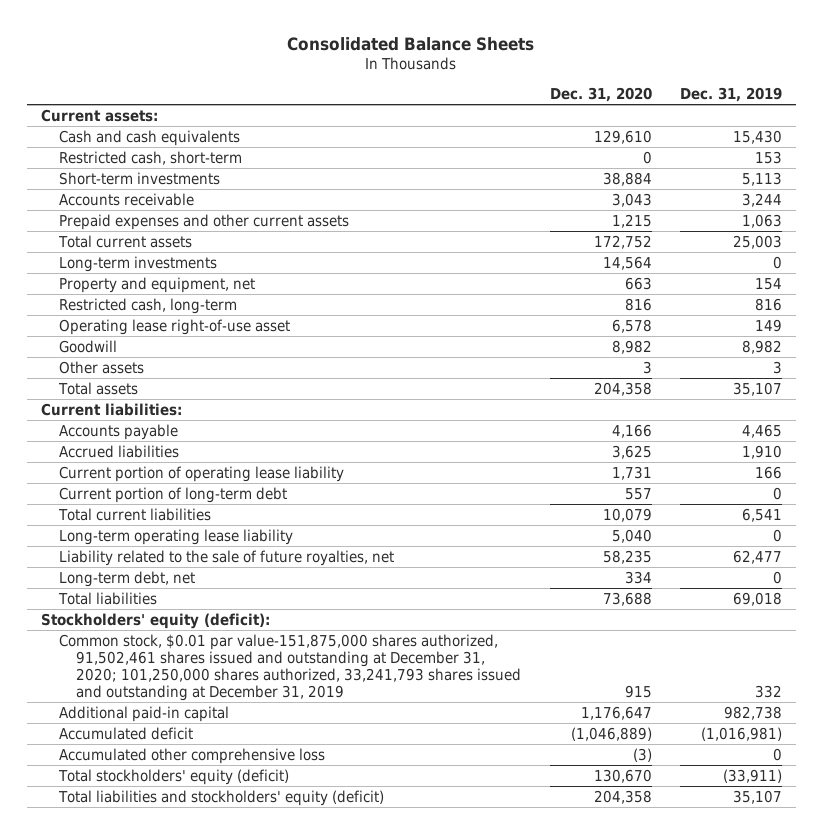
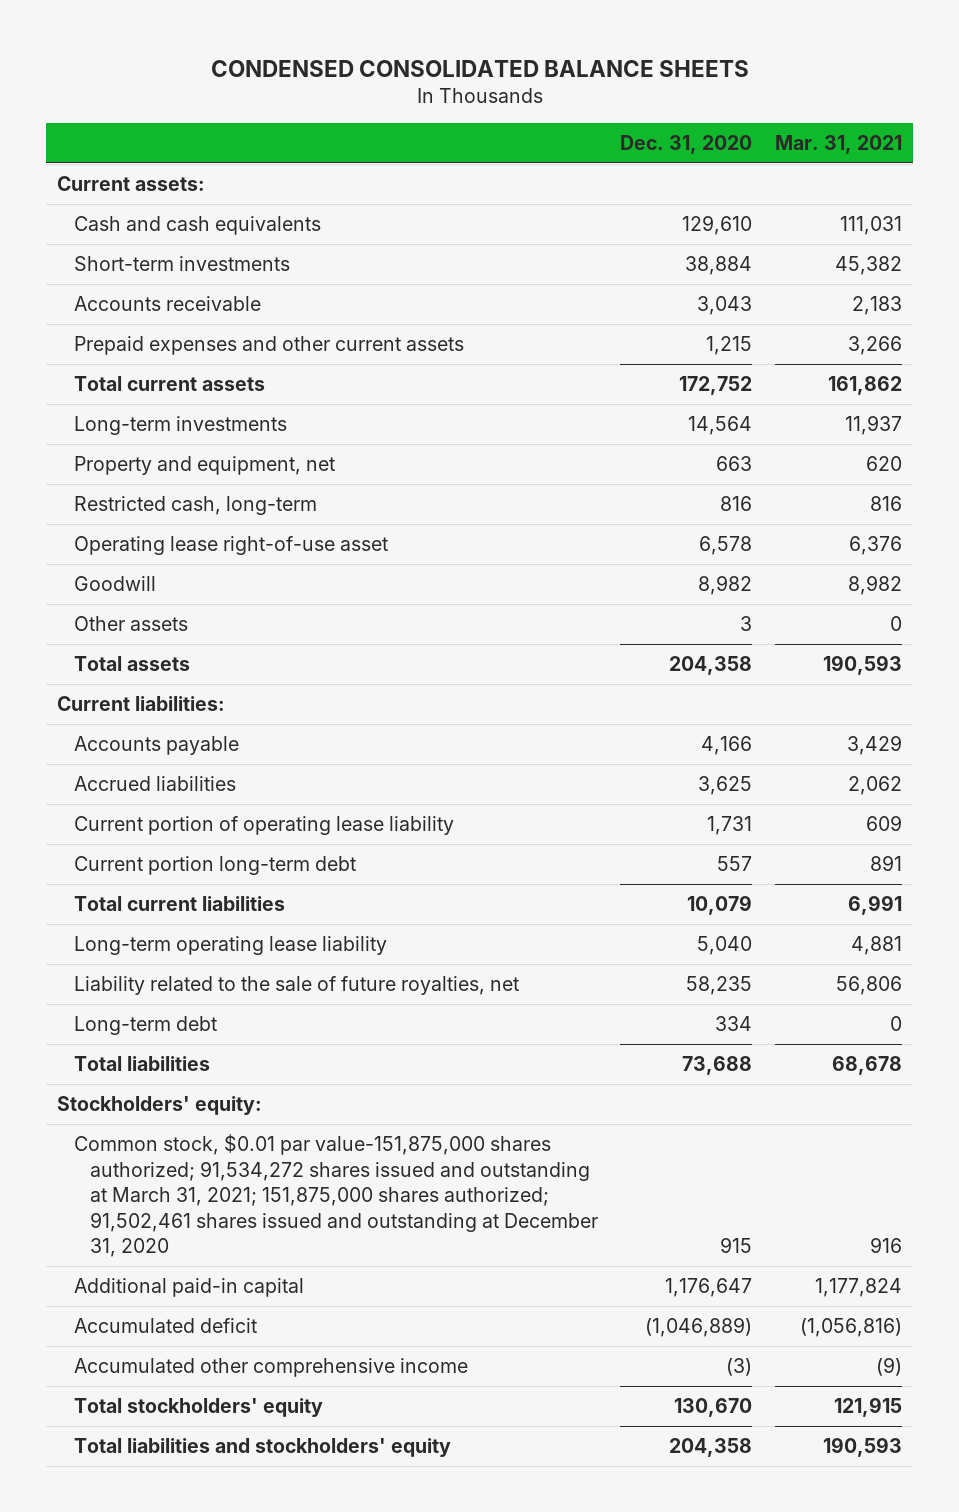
[287,36,535,51] Consolidated Balance Sheets -> [210,59,749,77] CONDENSED CONSOLIDATED BALANCE SHEETS
[679,87,782,103] Dec. 31, 2019 -> none
none -> [774,135,902,155] Mar. 31, 2021
[58,150,242,165] Restricted cash, short-term -> none
[58,486,287,503] Current portion of long-term debt -> [73,856,356,876] Current portion long-term debt
[58,570,195,587] Long-term debt, net -> [73,1016,217,1036] Long-term debt
[41,612,271,629] Stockholders' equity (deficit): -> [57,1096,263,1116] Stockholders' equity:
[58,633,522,701] Common stock, $0.01 par value-151,875,000 shares authorized, 91,502,461 shares issued and outstanding at December 31, 2020; 101,250,000 shares authorized, 33,241,793 shares issued and outstanding at December 31, 2019 -> [73,1134,599,1258] Common stock, $0.01 par value-151,875,000 shares authorized; 91,534,272 shares issued and outstanding at March 31, 2021; 151,875,000 shares authorized; 91,502,461 shares issued and outstanding at December 31, 2020
[58,747,325,764] Accumulated other comprehensive loss -> [73,1358,468,1378] Accumulated other comprehensive income
[57,768,289,785] Total stockholders' equity (deficit) -> [73,1398,323,1418] Total stockholders' equity
[57,789,384,806] Total liabilities and stockholders' equity (deficit) -> [73,1438,451,1458] Total liabilities and stockholders' equity

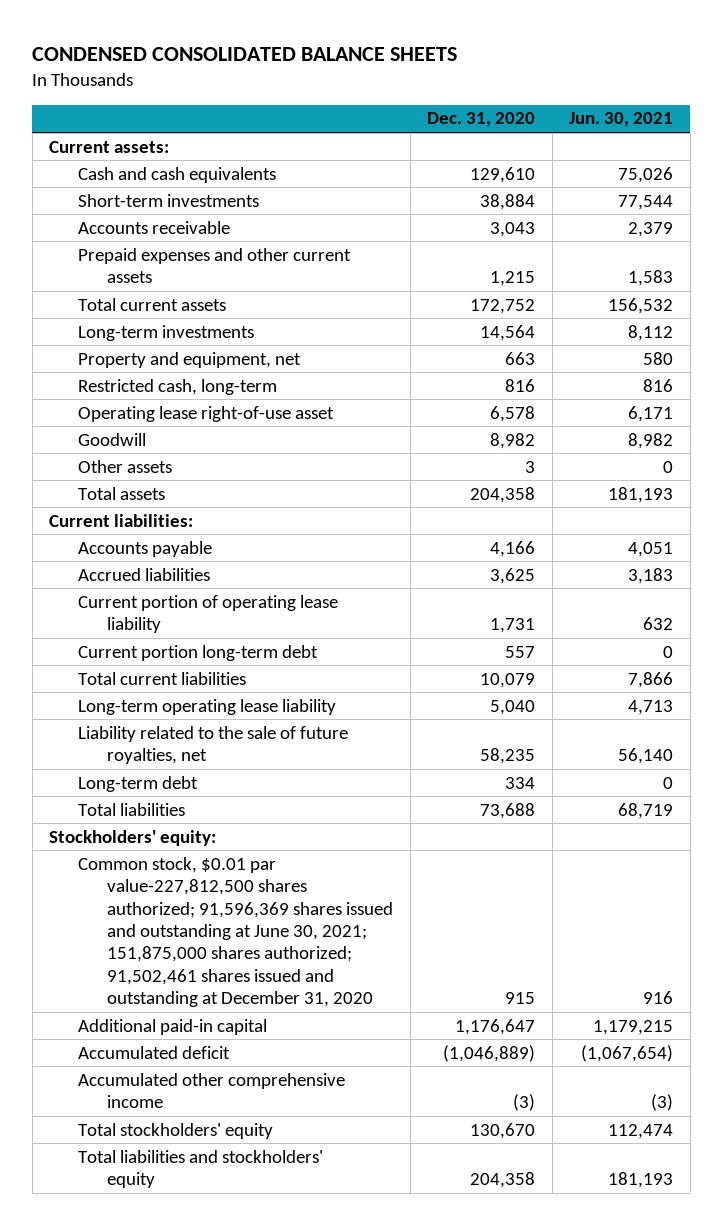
[774,135,902,155] Mar. 31, 2021 -> none
none -> [569,112,674,128] Jun. 30, 2021
[73,1134,599,1258] Common stock, $0.01 par value-151,875,000 shares authorized; 91,534,272 shares issued and outstanding at March 31, 2021; 151,875,000 shares authorized; 91,502,461 shares issued and outstanding at December 31, 2020 -> [78,856,394,1008] Common stock, $0.01 par value-227,812,500 shares authorized; 91,596,369 shares issued and outstanding at June 30, 2021; 151,875,000 shares authorized; 91,502,461 shares issued and outstanding at December 31, 2020

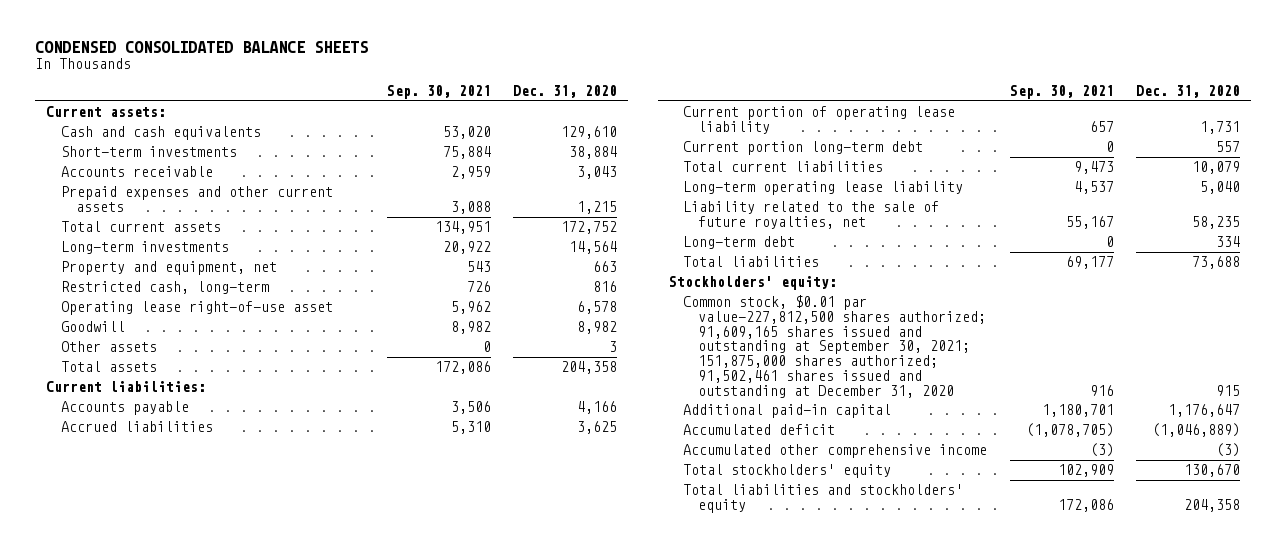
[569,112,674,128] Jun. 30, 2021 -> none
none -> [387,85,492,100] Sep. 30, 2021
[78,856,394,1008] Common stock, $0.01 par value-227,812,500 shares authorized; 91,596,369 shares issued and outstanding at June 30, 2021; 151,875,000 shares authorized; 91,502,461 shares issued and outstanding at December 31, 2020 -> [683,295,987,398] Common stock, $0.01 par value-227,812,500 shares authorized; 91,609,165 shares issued and outstanding at September 30, 2021; 151,875,000 shares authorized; 91,502,461 shares issued and outstanding at December 31, 2020

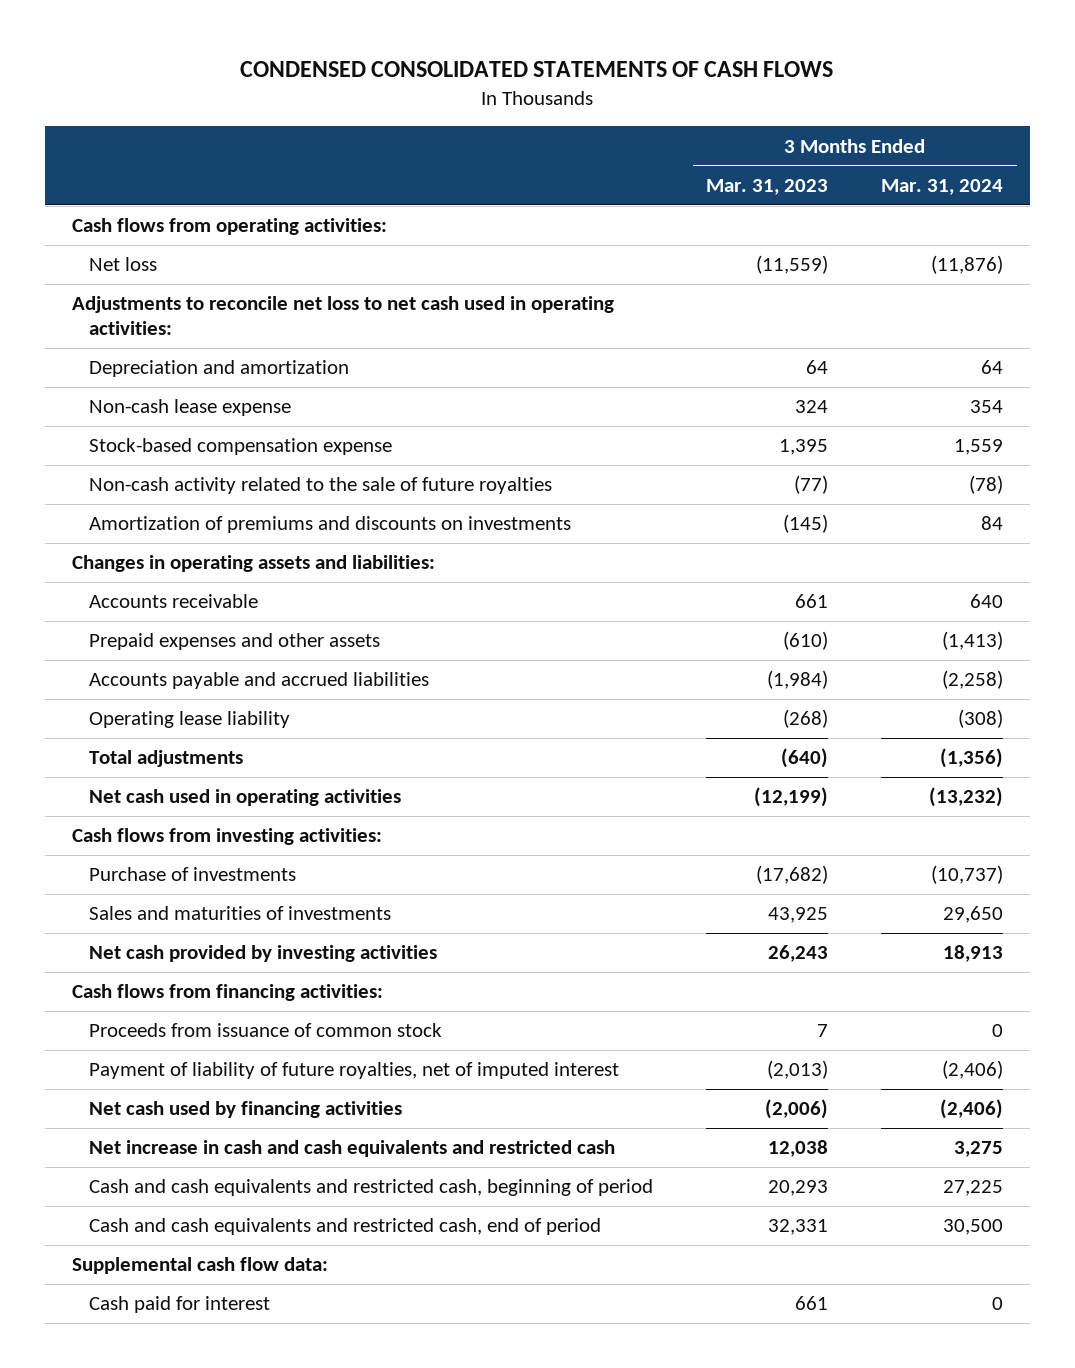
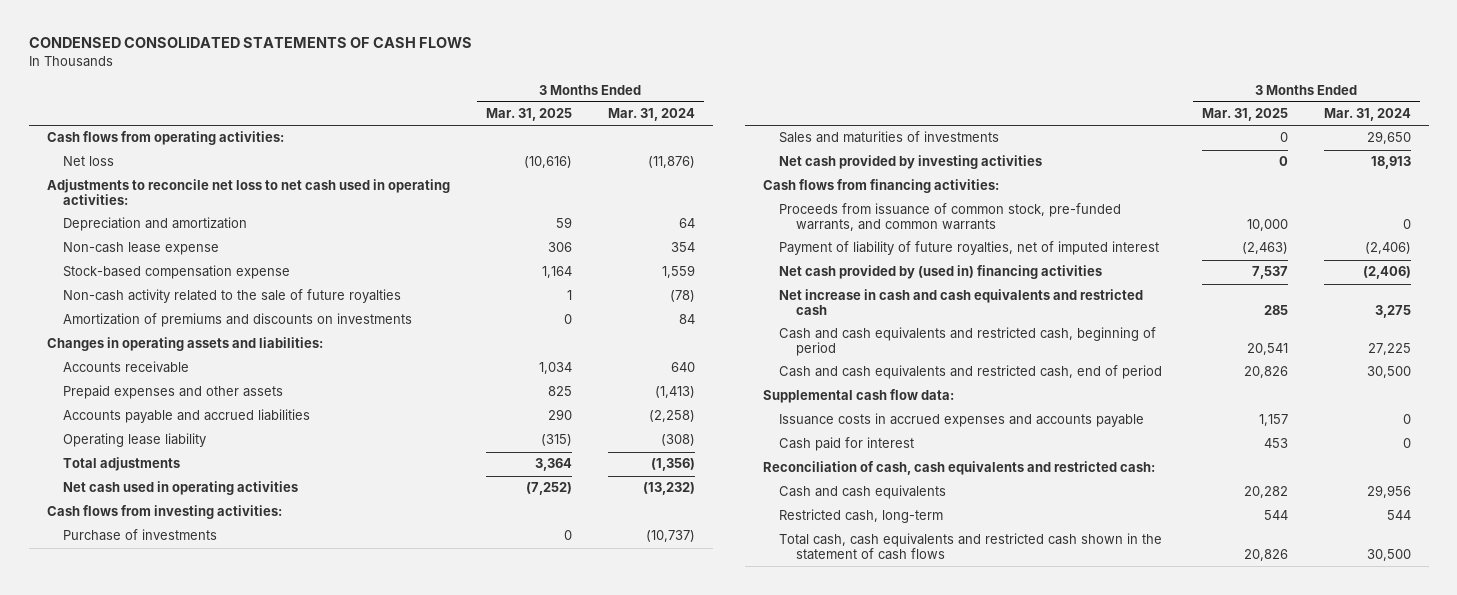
[706,178,829,195] Mar. 31, 2023 -> none
none -> [485,108,572,122] Mar. 31, 2025
[88,1023,442,1038] Proceeds from issuance of common stock -> [779,203,1122,232] Proceeds from issuance of common stock, pre-funded warrants, and common warrants
[88,1101,402,1119] Net cash used by financing activities -> [779,265,1103,280] Net cash provided by (used in) financing activities
none -> [779,413,1145,428] Issuance costs in accrued expenses and accounts payable
none -> [762,461,1155,476] Reconciliation of cash, cash equivalents and restricted cash:
none -> [779,485,947,500] Cash and cash equivalents
none -> [779,509,944,524] Restricted cash, long-term
none -> [779,533,1163,561] Total cash, cash equivalents and restricted cash shown in the statement of cash flows

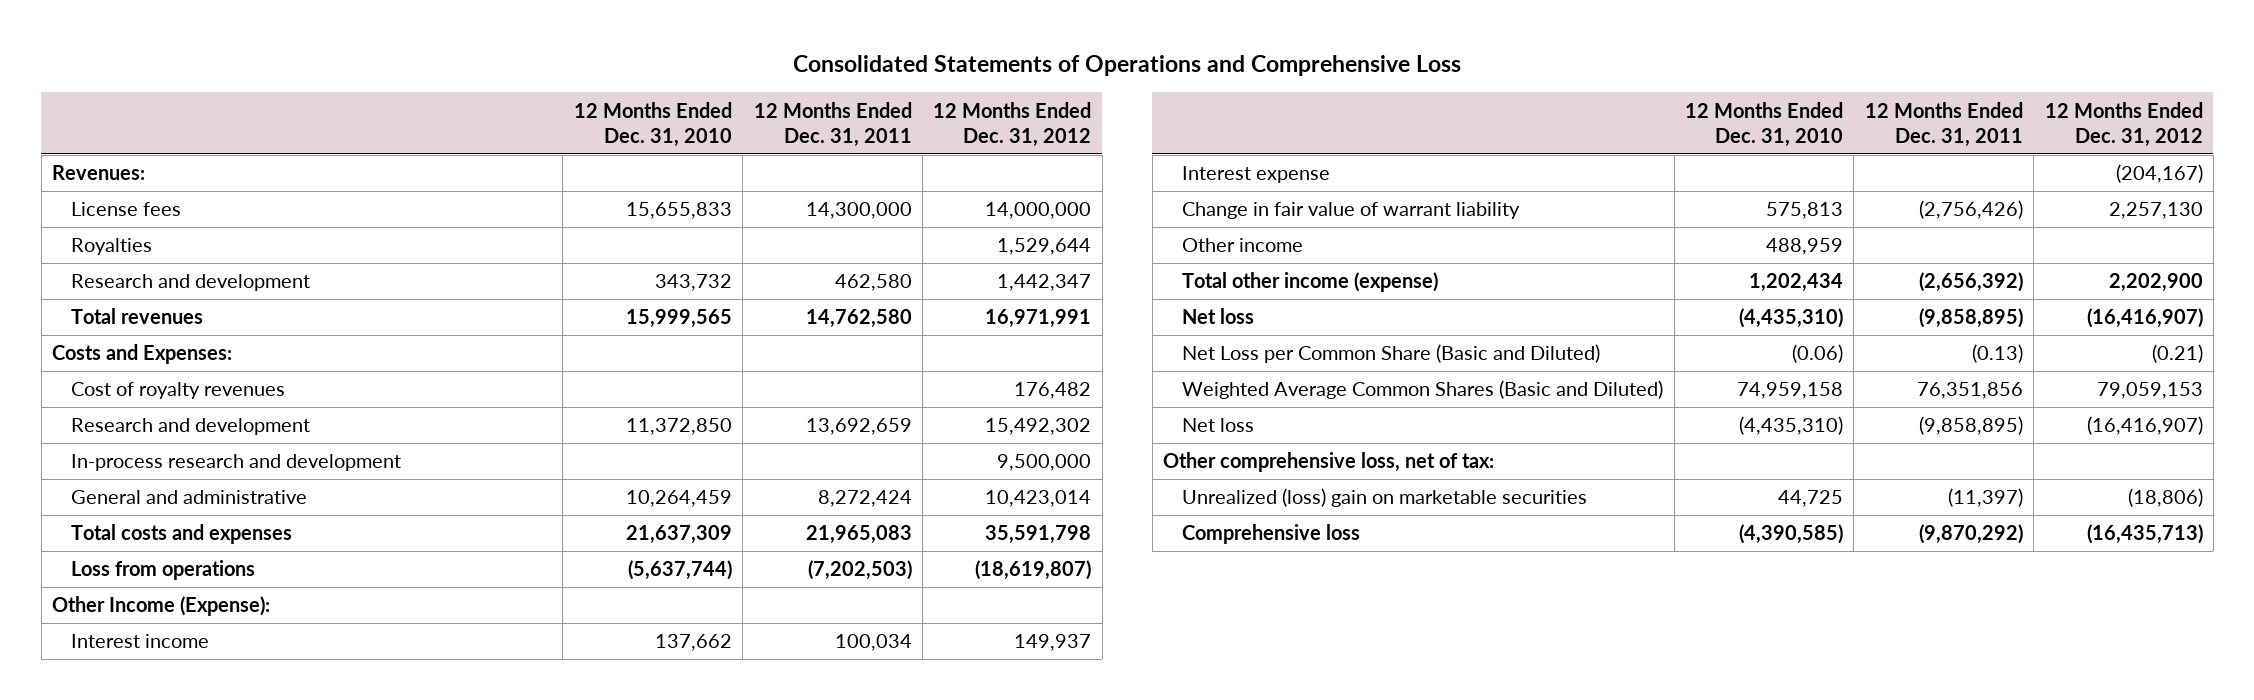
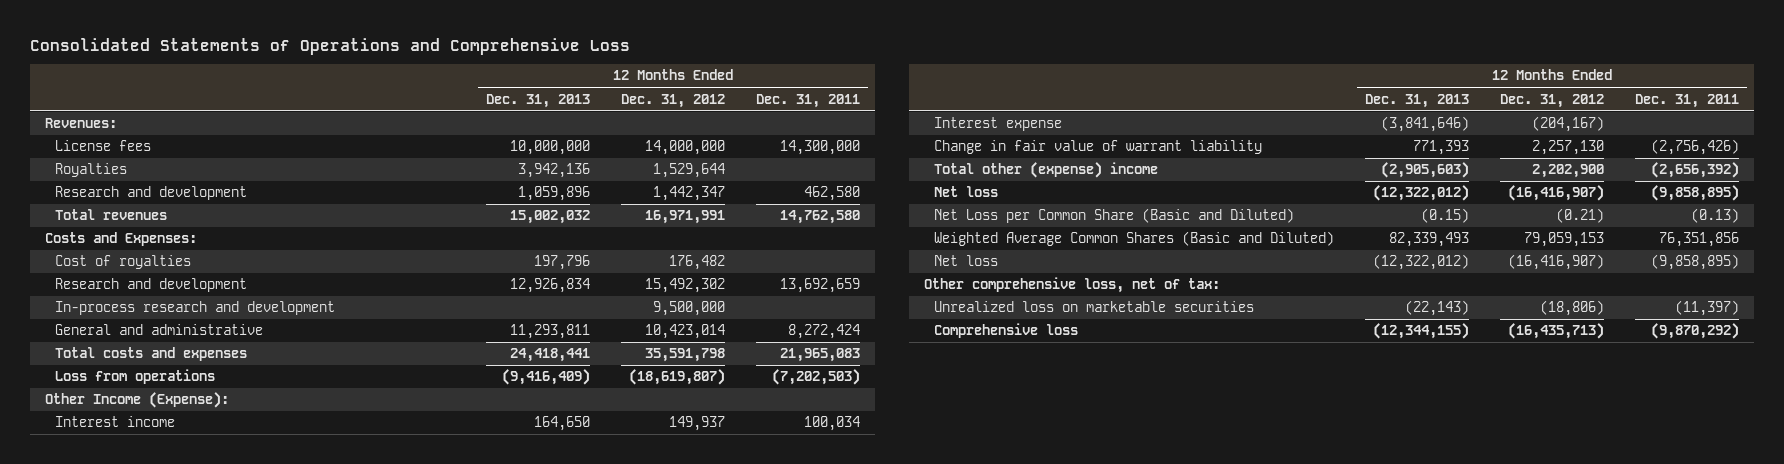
[573,101,732,147] 12 Months Ended Dec. 31, 2010 -> none
none -> [485,93,590,108] Dec. 31, 2013
[71,382,286,400] Cost of royalty revenues -> [54,255,191,270] Cost of royalties
[1182,238,1304,253] Other income -> none
[1182,272,1439,293] Total other income (expense) -> [933,162,1158,179] Total other (expense) income
[1182,488,1588,508] Unrealized (loss) gain on marketable securities -> [933,301,1254,313] Unrealized loss on marketable securities

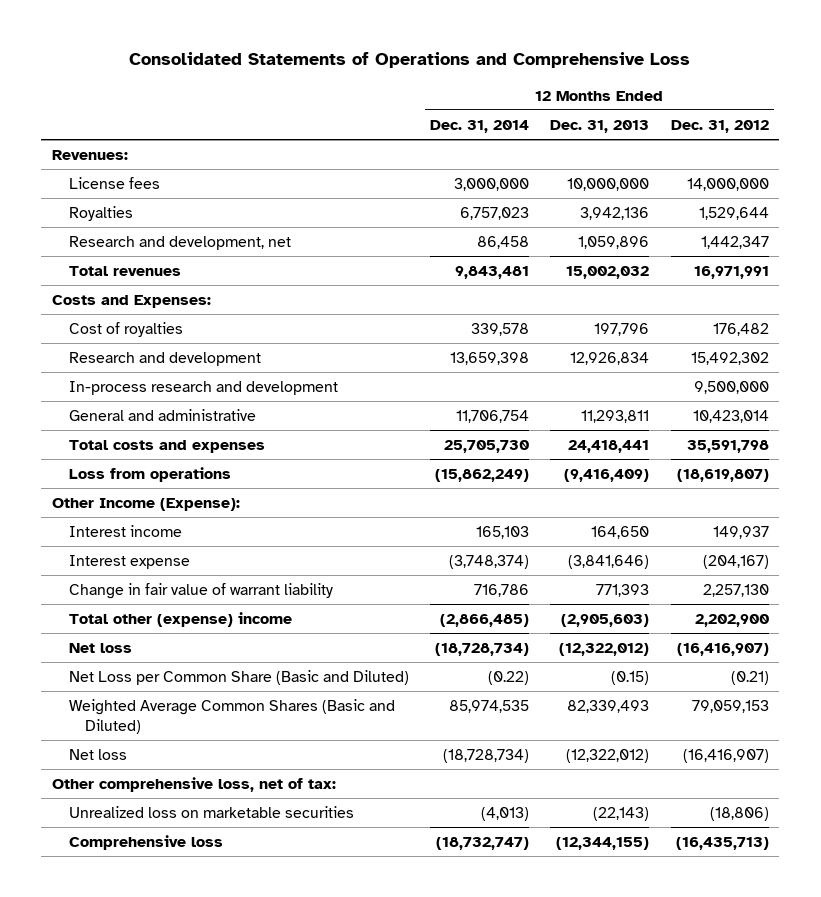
[755,93,860,108] Dec. 31, 2011 -> none
none -> [429,119,529,133] Dec. 31, 2014
[54,186,247,201] Research and development -> [68,235,291,250] Research and development, net

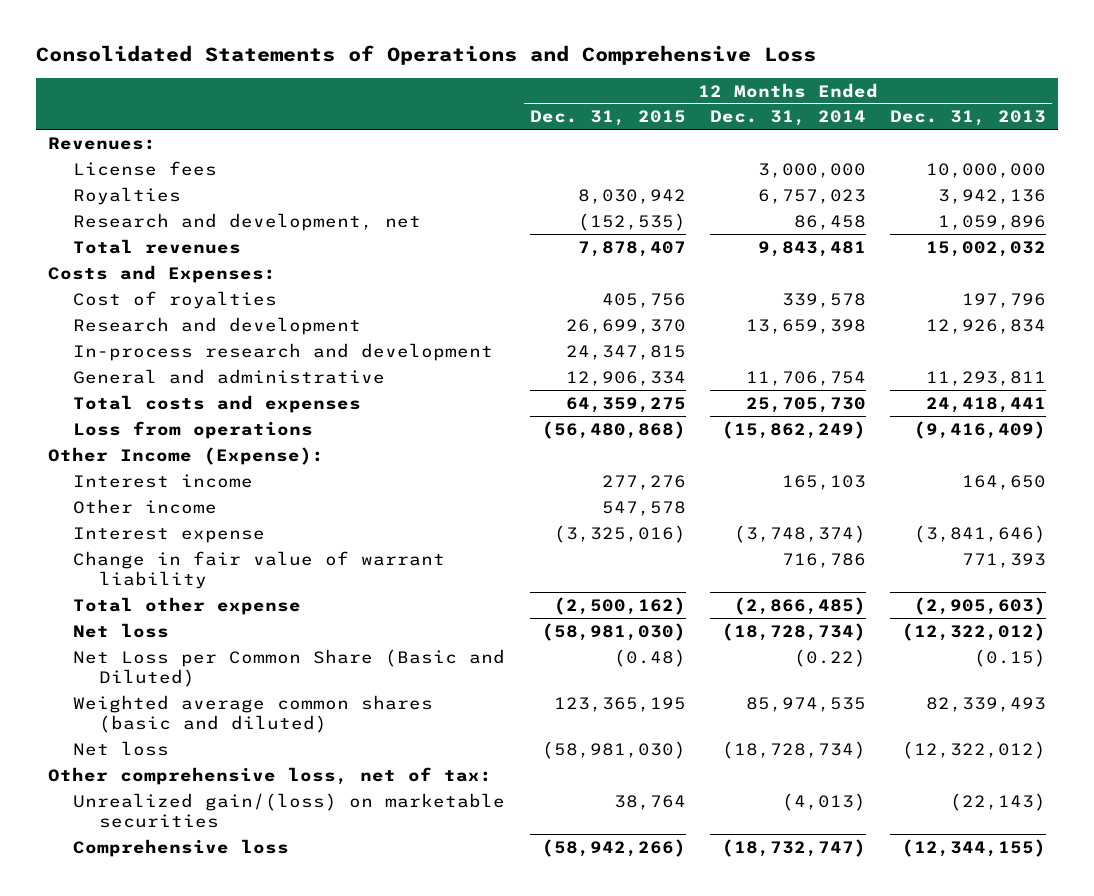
[670,119,769,133] Dec. 31, 2012 -> none
none -> [529,110,686,127] Dec. 31, 2015
none -> [73,498,218,514] Other income
[68,611,292,627] Total other (expense) income -> [73,596,302,615] Total other expense
[68,698,395,734] Weighted Average Common Shares (Basic and Diluted) -> [73,694,434,734] Weighted average common shares (basic and diluted)
[68,805,354,818] Unrealized loss on marketable securities -> [73,792,506,829] Unrealized gain/(loss) on marketable securities

